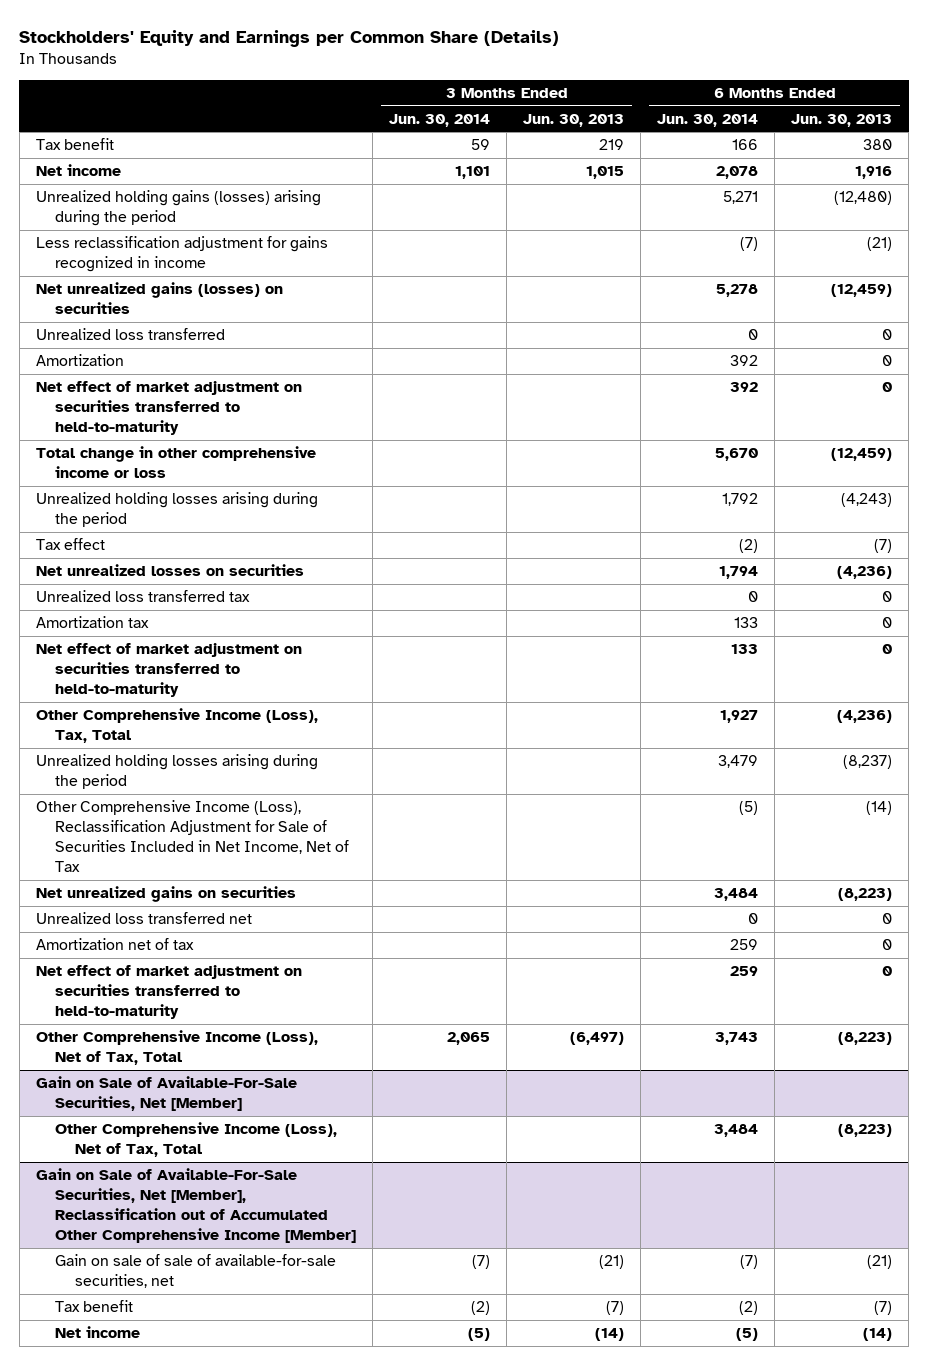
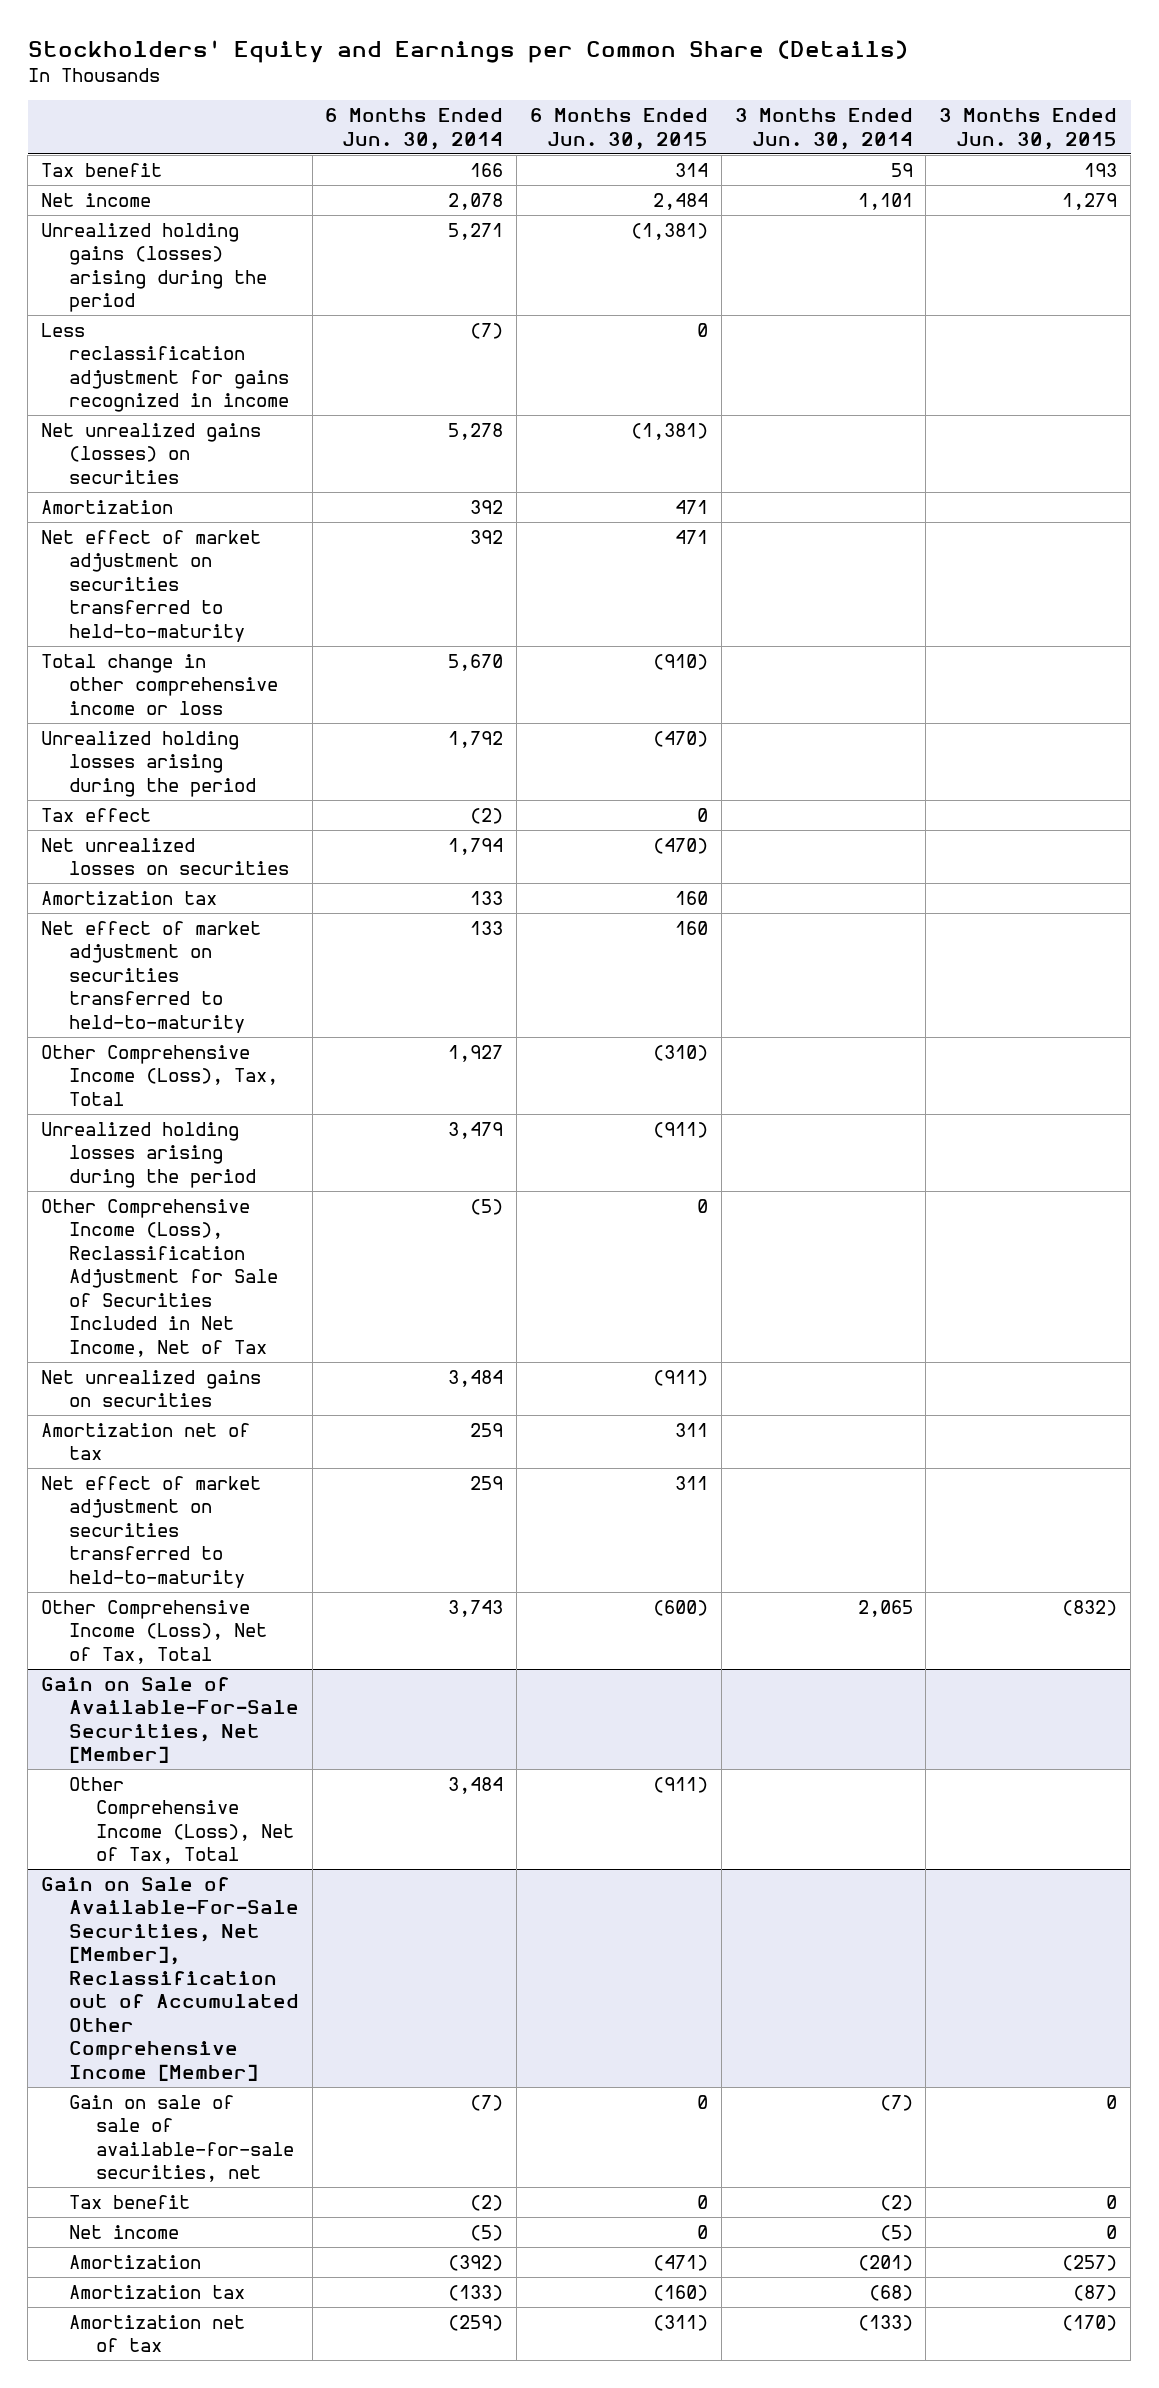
[523,113,625,127] Jun. 30, 2013 -> none
[791,113,893,127] Jun. 30, 2013 -> none
none -> [530,108,709,150] 6 Months Ended Jun. 30, 2015
none -> [939,108,1118,150] 3 Months Ended Jun. 30, 2015
[35,328,225,341] Unrealized loss transferred -> none
[35,590,250,603] Unrealized loss transferred tax -> none
[35,912,252,925] Unrealized loss transferred net -> none
none -> [68,2254,201,2269] Amortization
none -> [68,2284,245,2299] Amortization tax
none -> [68,2314,245,2353] Amortization net of tax

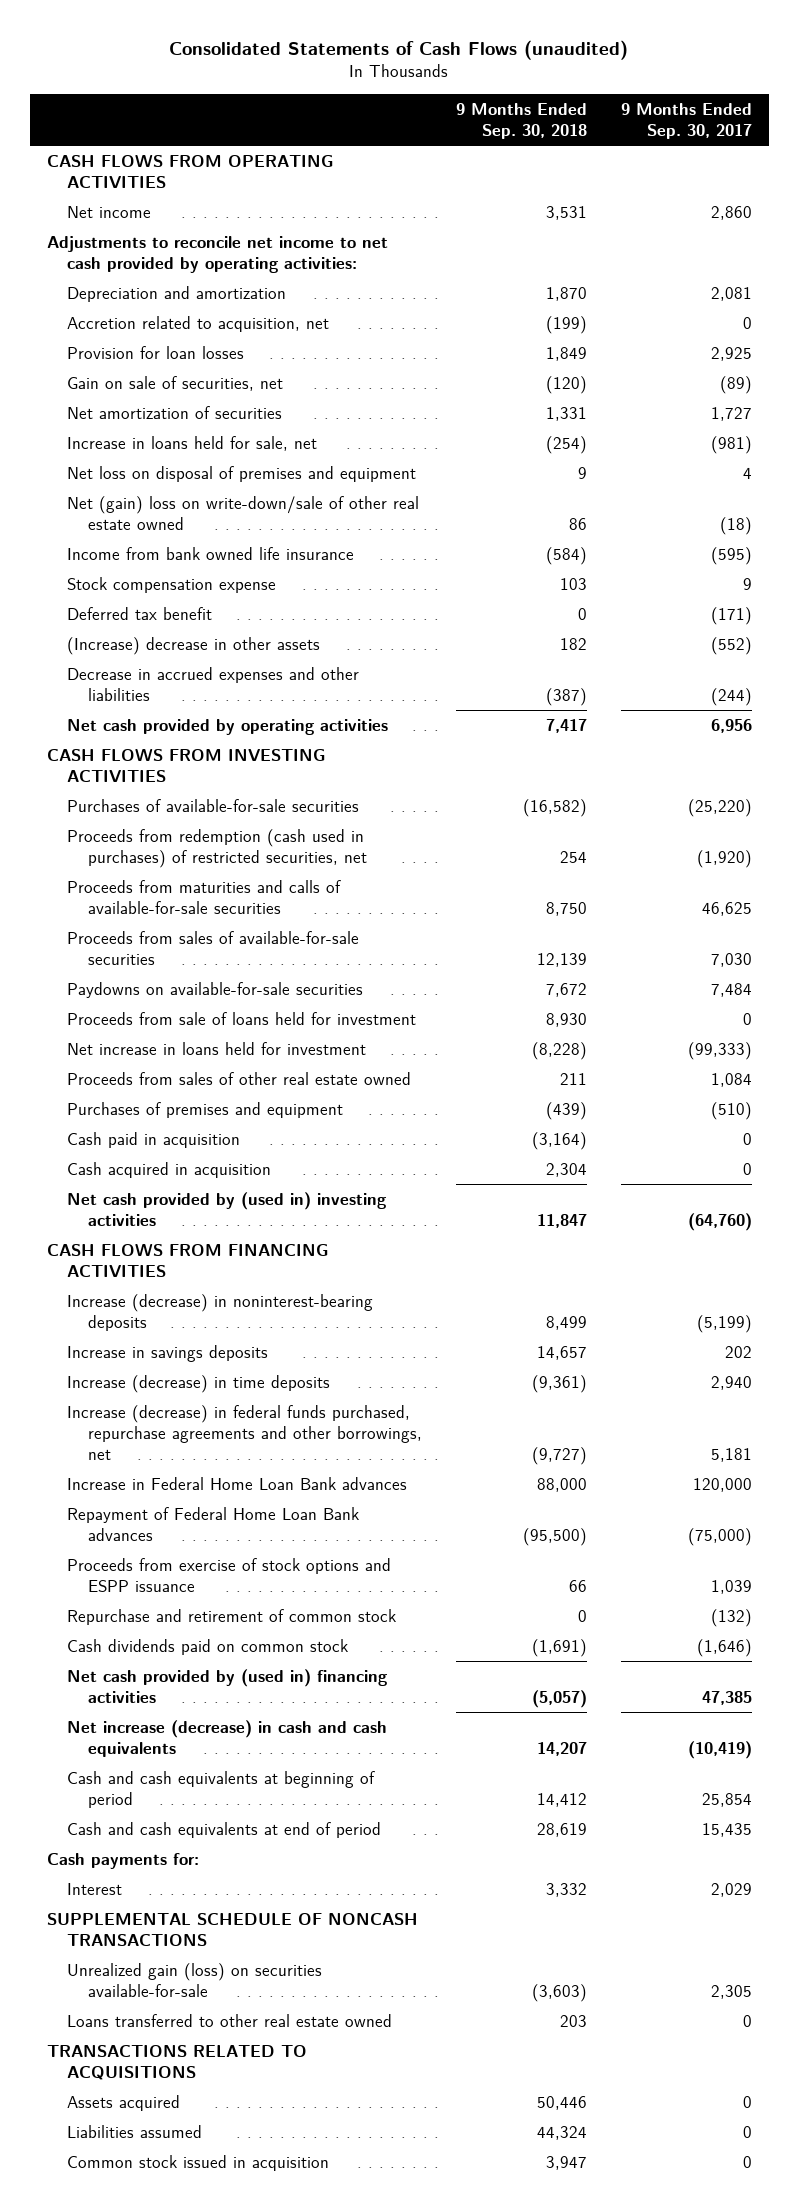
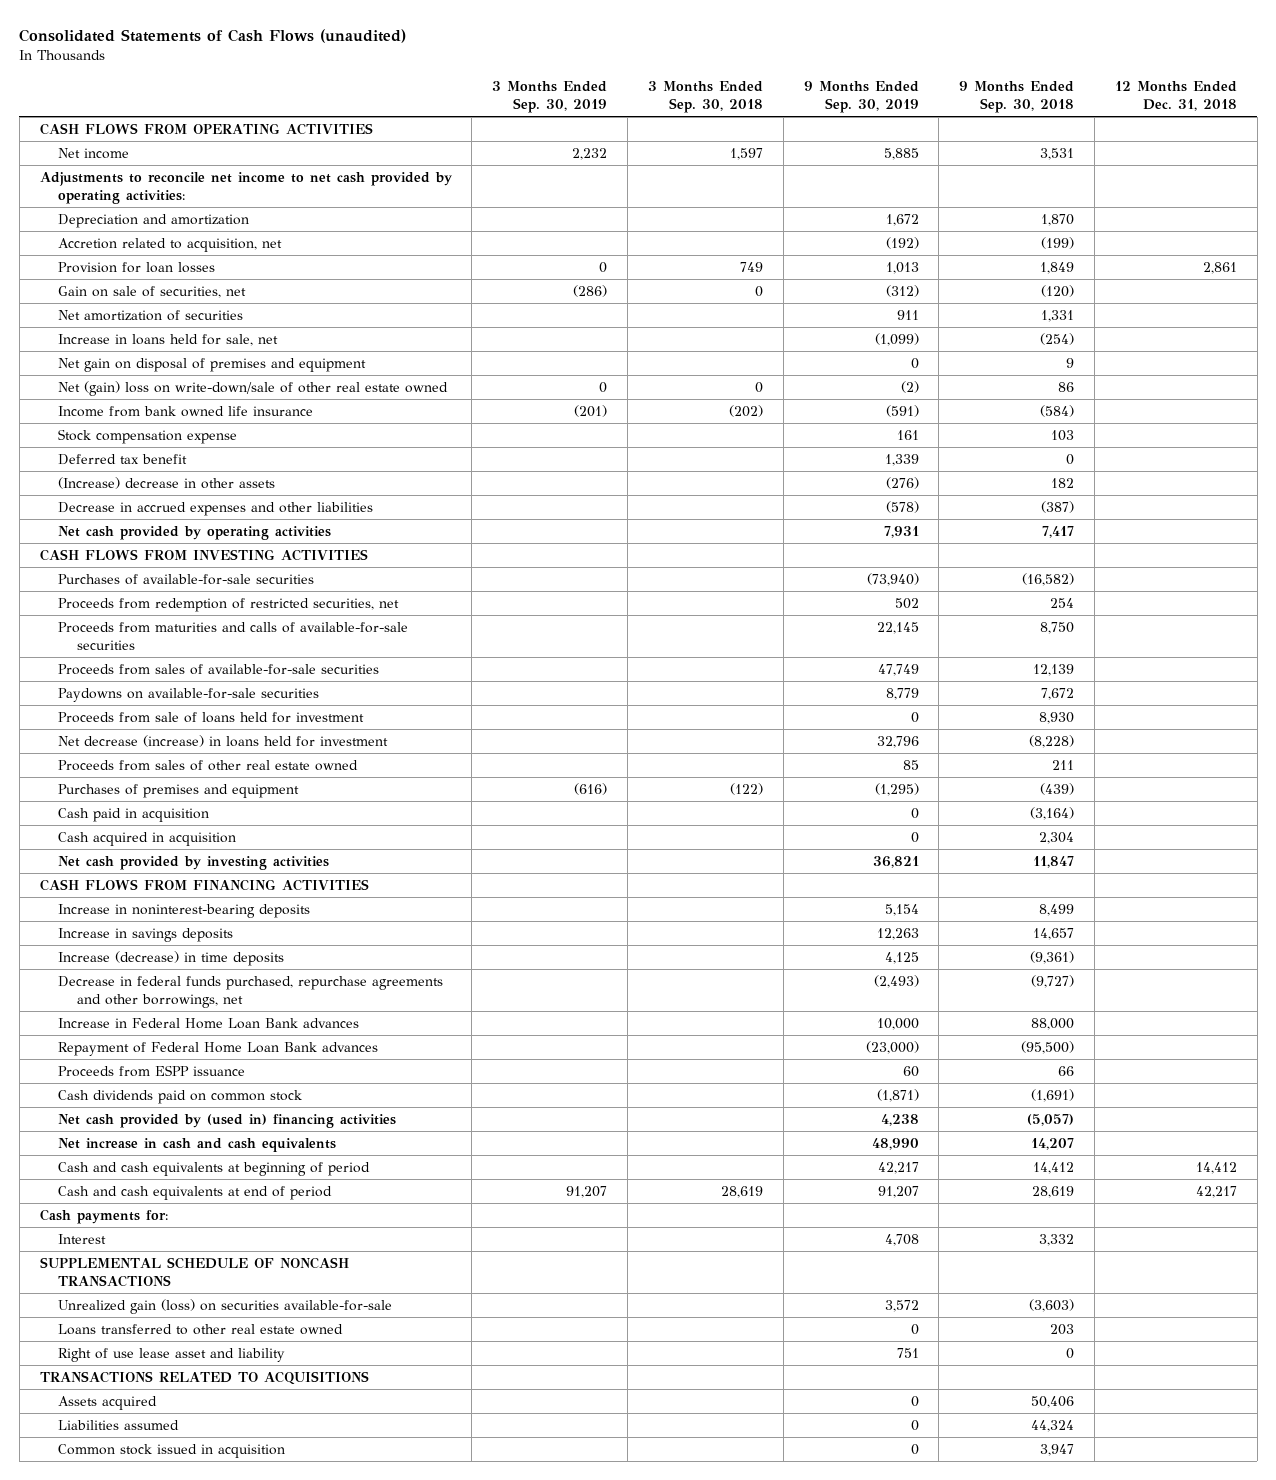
[621,102,753,139] 9 Months Ended Sep. 30, 2017 -> none
none -> [492,81,608,113] 3 Months Ended Sep. 30, 2019
none -> [647,81,763,113] 3 Months Ended Sep. 30, 2018
none -> [803,81,919,113] 9 Months Ended Sep. 30, 2019
none -> [1114,81,1237,111] 12 Months Ended Dec. 31, 2018
[67,465,417,482] Net loss on disposal of premises and equipment -> [58,357,367,372] Net gain on disposal of premises and equipment
[67,828,367,869] Proceeds from redemption (cash used in purchases) of restricted securities, net -> [58,597,400,612] Proceeds from redemption of restricted securities, net
[67,1041,367,1055] Net increase in loans held for investment -> [58,734,389,747] Net decrease (increase) in loans held for investment
[67,1191,388,1227] Net cash provided by (used in) investing activities -> [58,855,330,870] Net cash provided by investing activities
[67,1293,374,1332] Increase (decrease) in noninterest-bearing deposits -> [58,903,311,918] Increase in noninterest-bearing deposits
[67,1404,422,1461] Increase (decrease) in federal funds purchased, repurchase agreements and other borrowings, net -> [58,975,444,1008] Decrease in federal funds purchased, repurchase agreements and other borrowings, net
[67,1608,397,1625] Repurchase and retirement of common stock -> none
[67,1557,392,1593] Proceeds from exercise of stock options and ESPP issuance -> [58,1064,246,1077] Proceeds from ESPP issuance
[67,1719,388,1758] Net increase (decrease) in cash and cash equivalents -> [58,1137,337,1152] Net increase in cash and cash equivalents
none -> [58,1347,286,1362] Right of use lease asset and liability
[537,2095,588,2110] 50,446 -> [1031,1395,1075,1408] 50,406

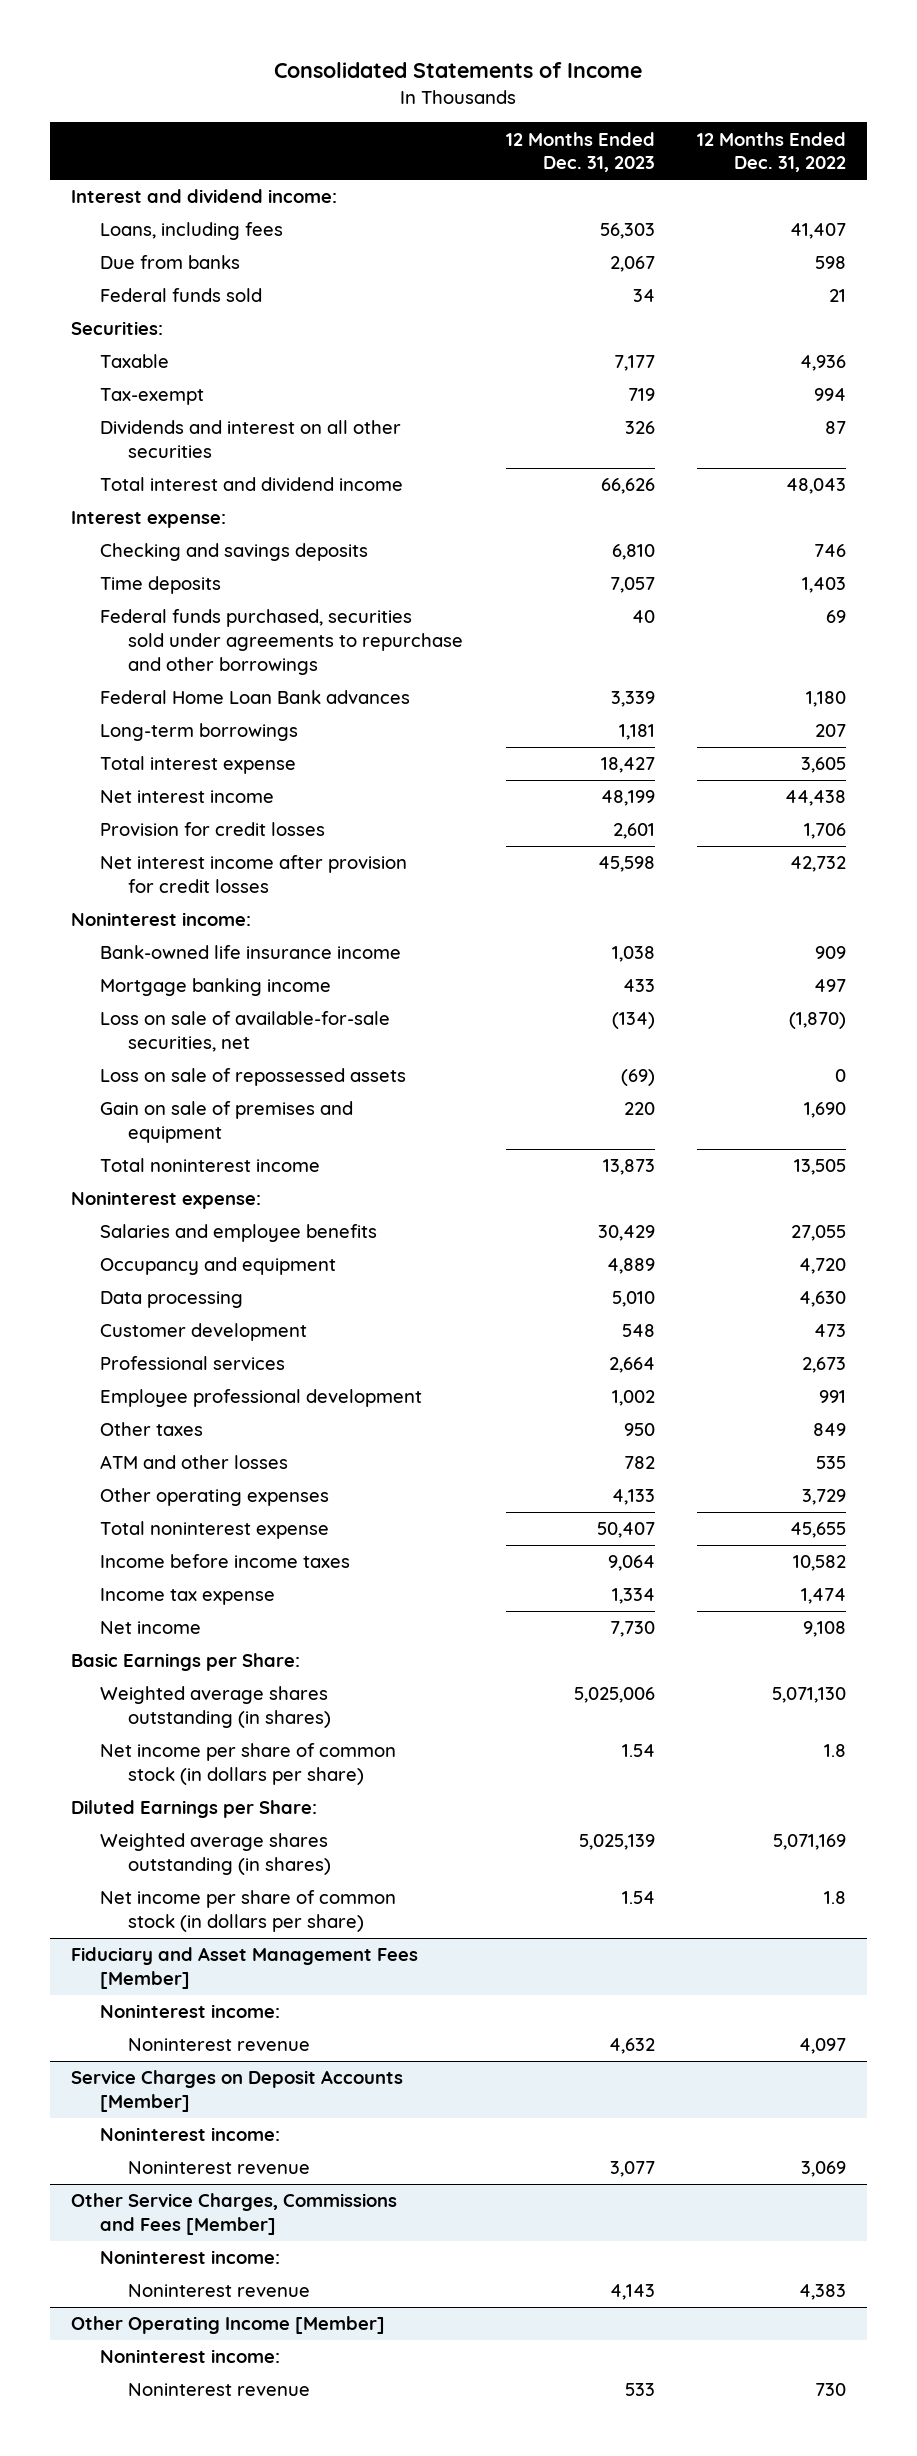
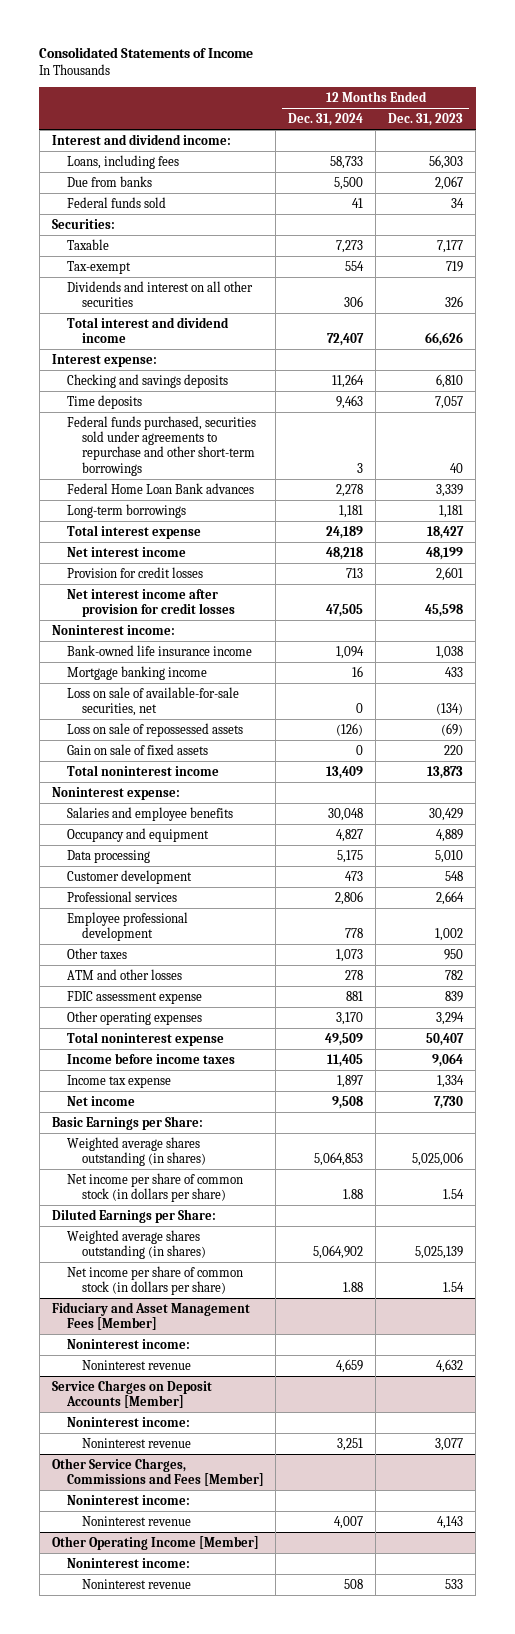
[697,131,847,173] 12 Months Ended Dec. 31, 2022 -> none
none -> [288,113,364,127] Dec. 31, 2024
[99,609,464,675] Federal funds purchased, securities sold under agreements to repurchase and other borrowings -> [66,415,256,476] Federal funds purchased, securities sold under agreements to repurchase and other short-term borrowings
[99,1101,353,1143] Gain on sale of premises and equipment -> [66,743,208,755] Gain on sale of fixed assets
none -> [66,990,202,1004] FDIC assessment expense
[611,1489,655,1506] 4,133 -> [436,1011,465,1025] 3,294

